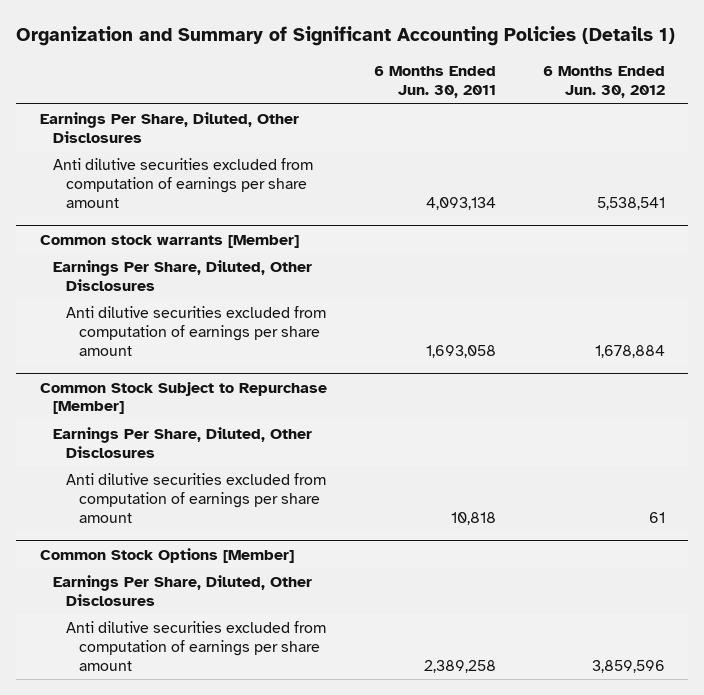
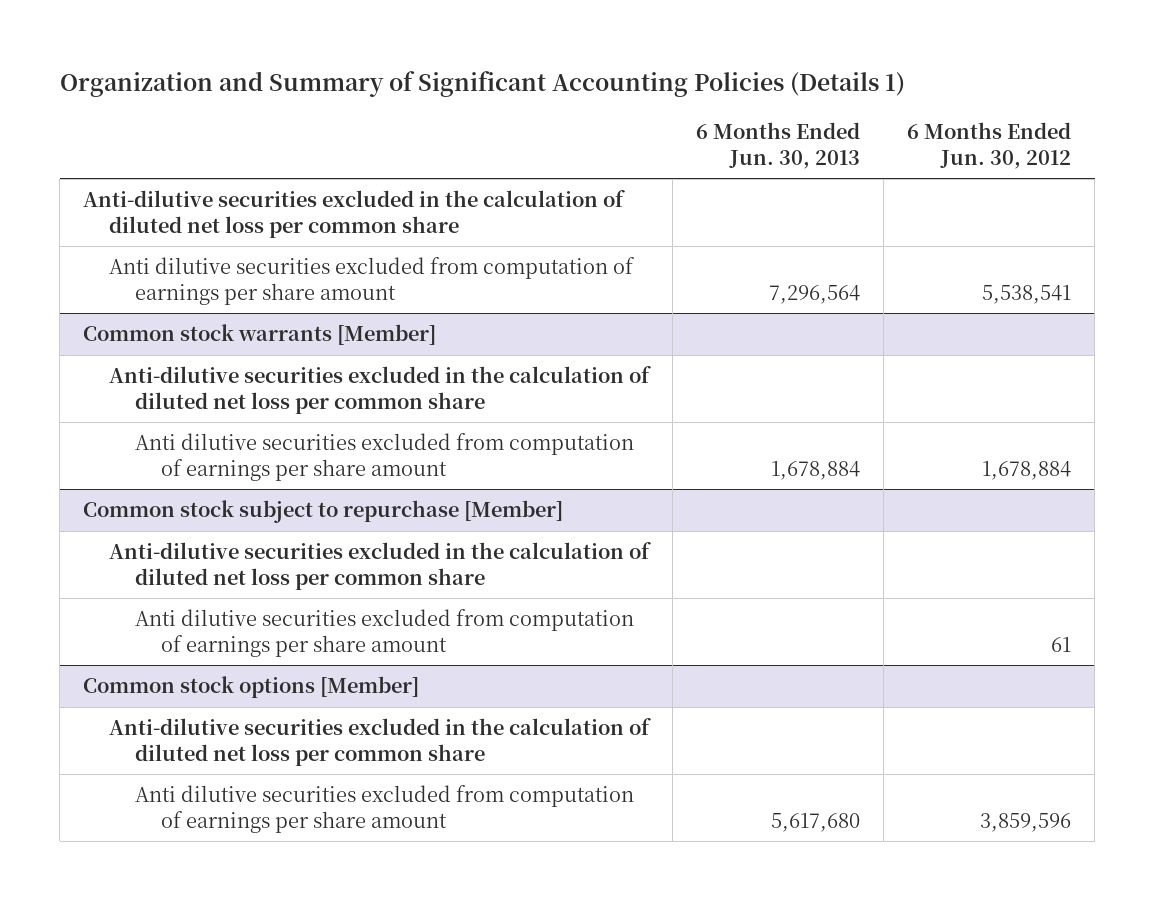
[373,66,496,99] 6 Months Ended Jun. 30, 2011 -> none
none -> [696,122,861,170] 6 Months Ended Jun. 30, 2013
[39,112,299,144] Earnings Per Share, Diluted, Other Disclosures -> [83,190,626,238] Anti-dilutive securities excluded in the calculation of diluted net loss per common share
[52,260,312,292] Earnings Per Share, Diluted, Other Disclosures -> [109,366,652,414] Anti-dilutive securities excluded in the calculation of diluted net loss per common share
[39,381,327,415] Common Stock Subject to Repurchase [Member] -> [83,500,564,524] Common stock subject to repurchase [Member]
[52,427,312,459] Earnings Per Share, Diluted, Other Disclosures -> [109,542,652,590] Anti-dilutive securities excluded in the calculation of diluted net loss per common share
[39,547,294,563] Common Stock Options [Member] -> [83,676,420,699] Common stock options [Member]
[52,575,312,607] Earnings Per Share, Diluted, Other Disclosures -> [109,718,652,766] Anti-dilutive securities excluded in the calculation of diluted net loss per common share

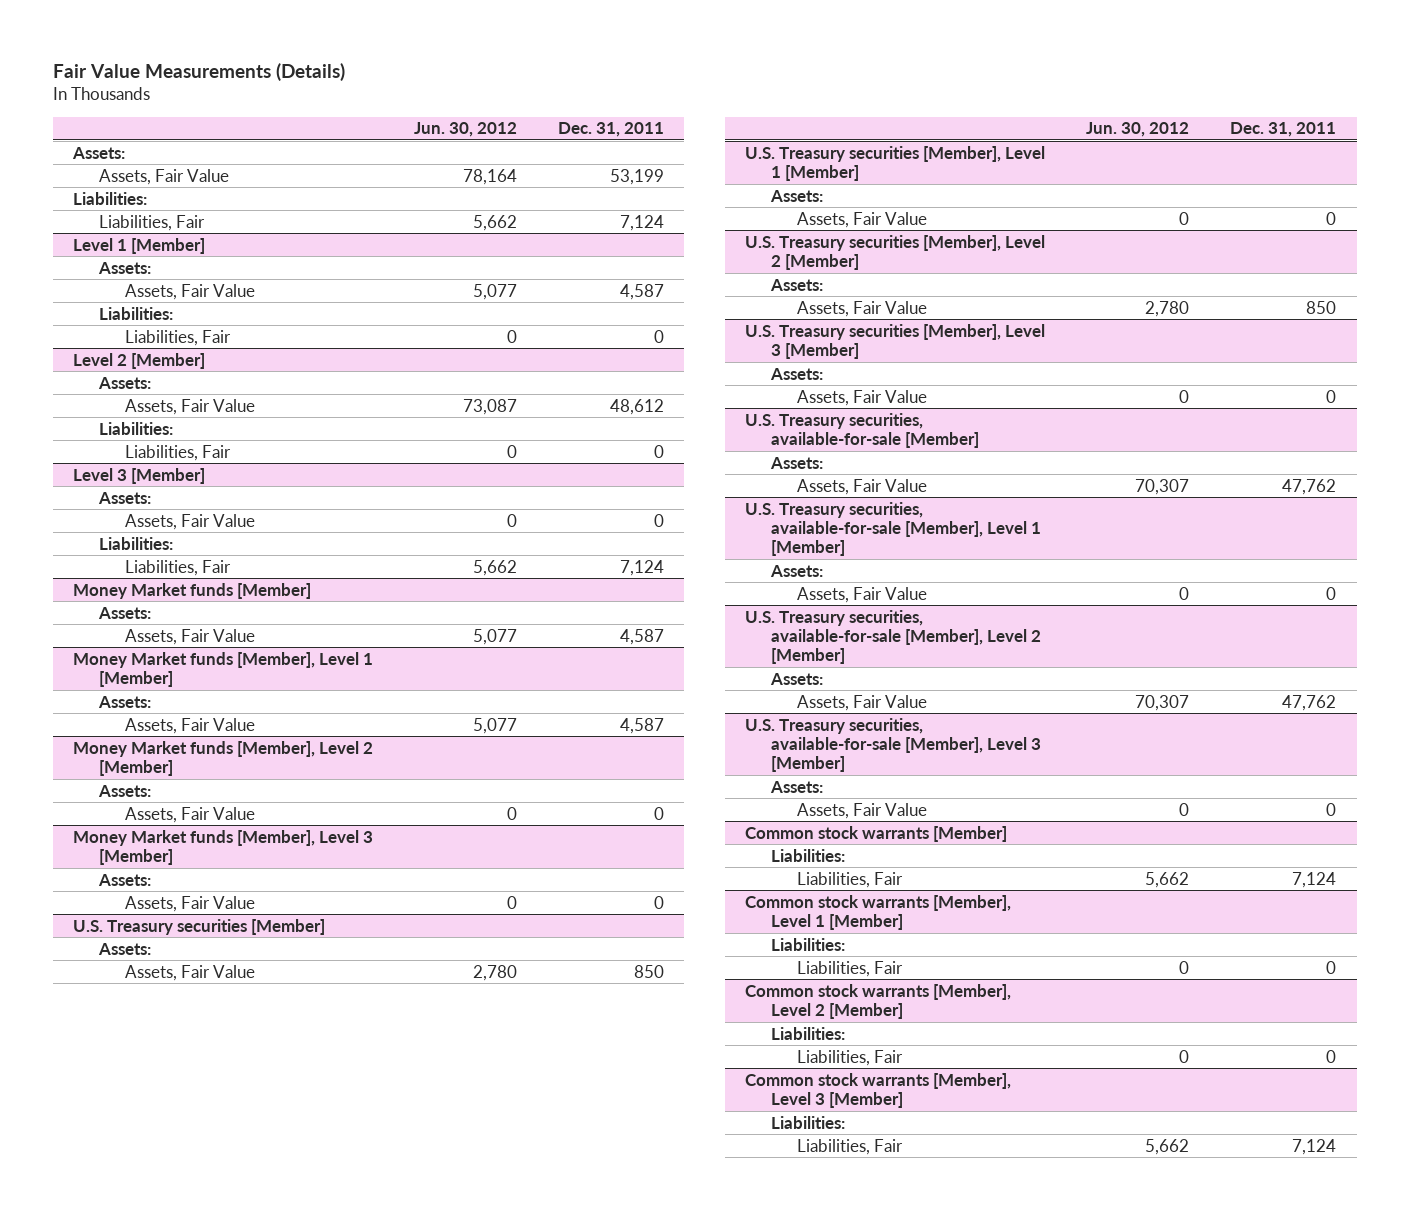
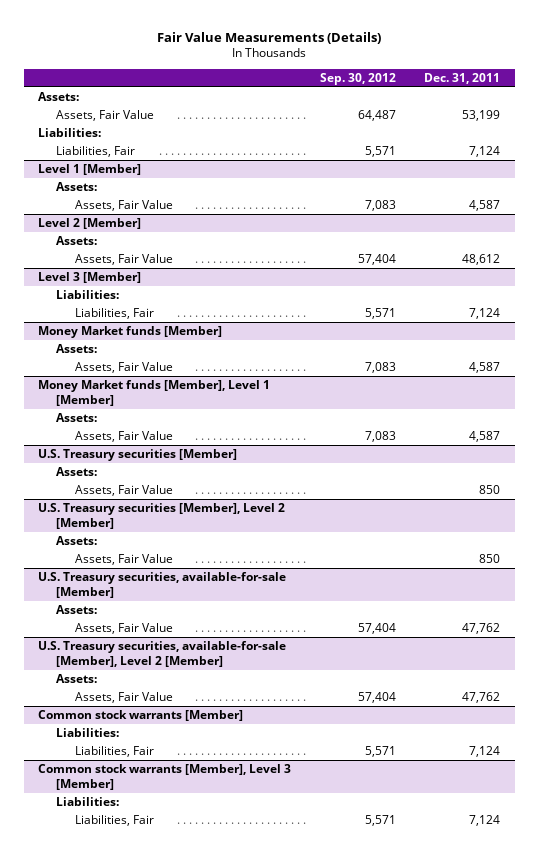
[413,122,517,138] Jun. 30, 2012 -> none
none -> [319,72,396,85] Sep. 30, 2012
[98,306,173,320] Liabilities: -> none
[124,329,231,346] Liabilities, Fair -> none
[98,421,173,435] Liabilities: -> none
[124,444,231,461] Liabilities, Fair -> none
[97,491,151,504] Assets: -> none
[124,513,255,530] Assets, Fair Value -> none
[72,740,373,776] Money Market funds [Member], Level 2 [Member] -> none
[97,784,151,797] Assets: -> none
[124,806,255,823] Assets, Fair Value -> none
[72,829,373,865] Money Market funds [Member], Level 3 [Member] -> none
[97,873,151,886] Assets: -> none
[124,895,255,912] Assets, Fair Value -> none
[745,145,1046,181] U.S. Treasury securities [Member], Level 1 [Member] -> none
[770,189,824,202] Assets: -> none
[797,211,928,228] Assets, Fair Value -> none
[745,323,1046,359] U.S. Treasury securities [Member], Level 3 [Member] -> none
[770,367,824,380] Assets: -> none
[797,389,928,406] Assets, Fair Value -> none
[745,501,1042,557] U.S. Treasury securities, available-for-sale [Member], Level 1 [Member] -> none
[770,564,824,577] Assets: -> none
[797,586,928,603] Assets, Fair Value -> none
[745,717,1042,773] U.S. Treasury securities, available-for-sale [Member], Level 3 [Member] -> none
[770,780,824,793] Assets: -> none
[797,802,928,819] Assets, Fair Value -> none
[745,894,1012,930] Common stock warrants [Member], Level 1 [Member] -> none
[771,937,846,951] Liabilities: -> none
[797,960,904,977] Liabilities, Fair -> none
[745,983,1012,1019] Common stock warrants [Member], Level 2 [Member] -> none
[771,1026,846,1040] Liabilities: -> none
[797,1049,904,1066] Liabilities, Fair -> none

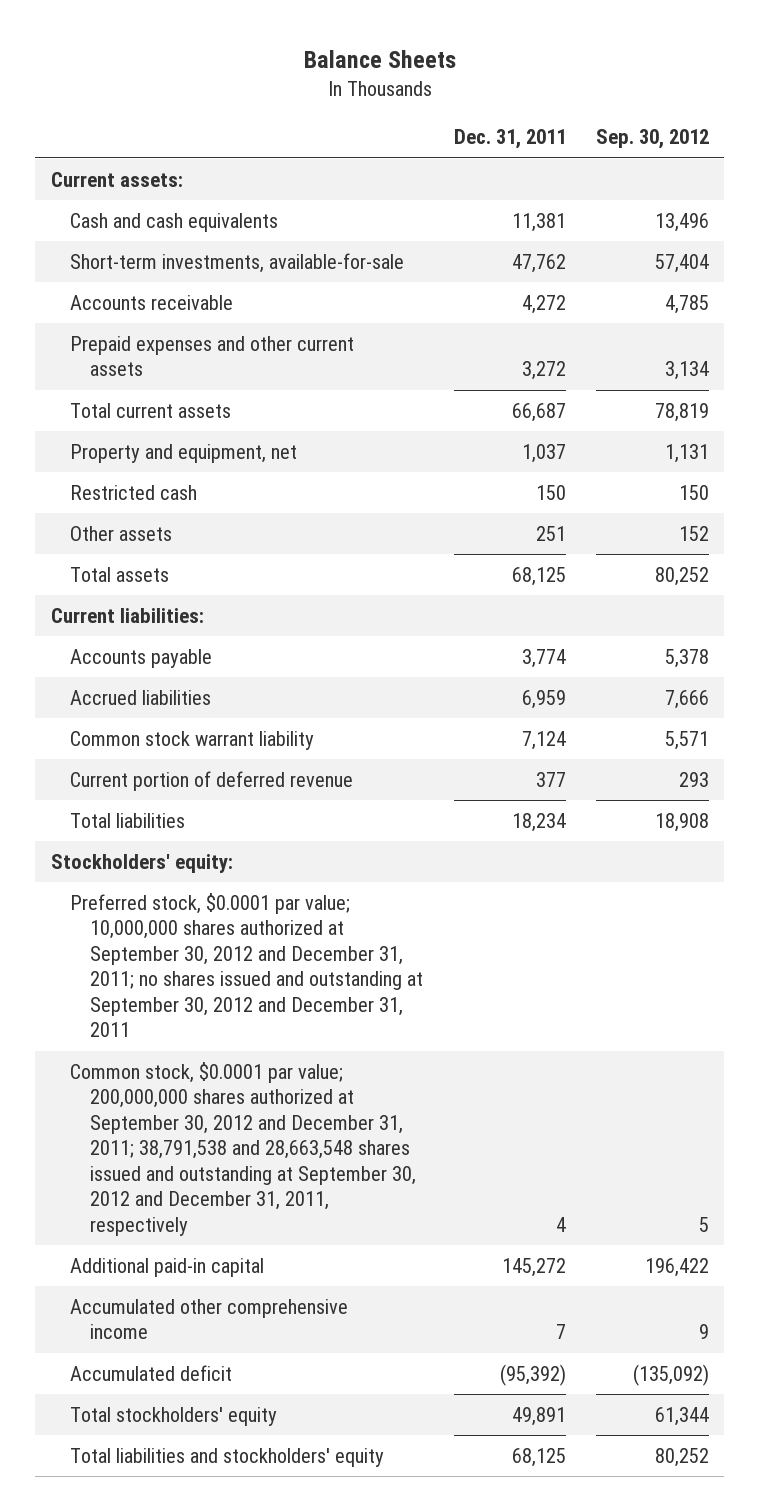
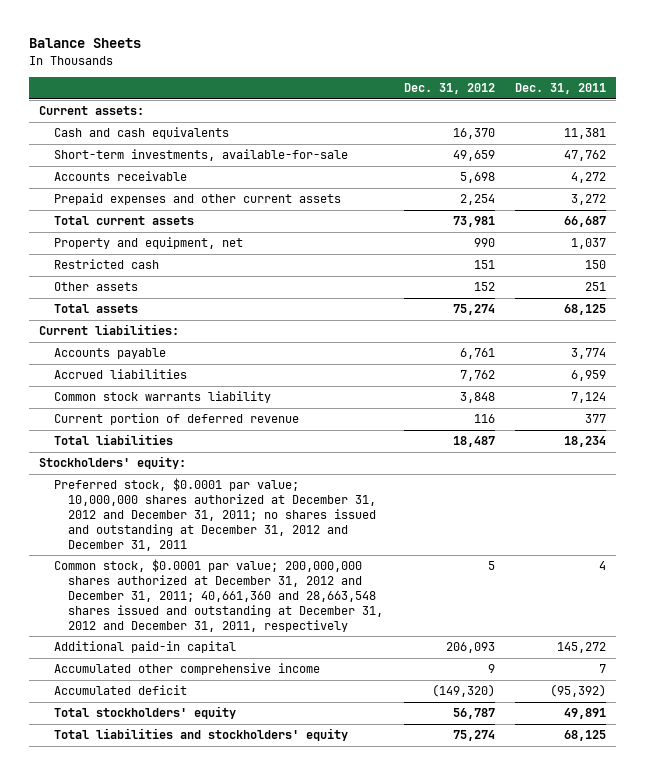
[596,129,710,150] Sep. 30, 2012 -> none
none -> [403,83,495,95] Dec. 31, 2012
[70,730,315,750] Common stock warrant liability -> [53,391,271,404] Common stock warrants liability
[70,892,424,1038] Preferred stock, $0.0001 par value; 10,000,000 shares authorized at September 30, 2012 and December 31, 2011; no shares issued and outstanding at September 30, 2012 and December 31, 2011 -> [53,478,377,551] Preferred stock, $0.0001 par value; 10,000,000 shares authorized at December 31, 2012 and December 31, 2011; no shares issued and outstanding at December 31, 2012 and December 31, 2011
[70,1061,417,1236] Common stock, $0.0001 par value; 200,000,000 shares authorized at September 30, 2012 and December 31, 2011; 38,791,538 and 28,663,548 shares issued and outstanding at September 30, 2012 and December 31, 2011, respectively -> [53,559,384,632] Common stock, $0.0001 par value; 200,000,000 shares authorized at December 31, 2012 and December 31, 2011; 40,661,360 and 28,663,548 shares issued and outstanding at December 31, 2012 and December 31, 2011, respectively

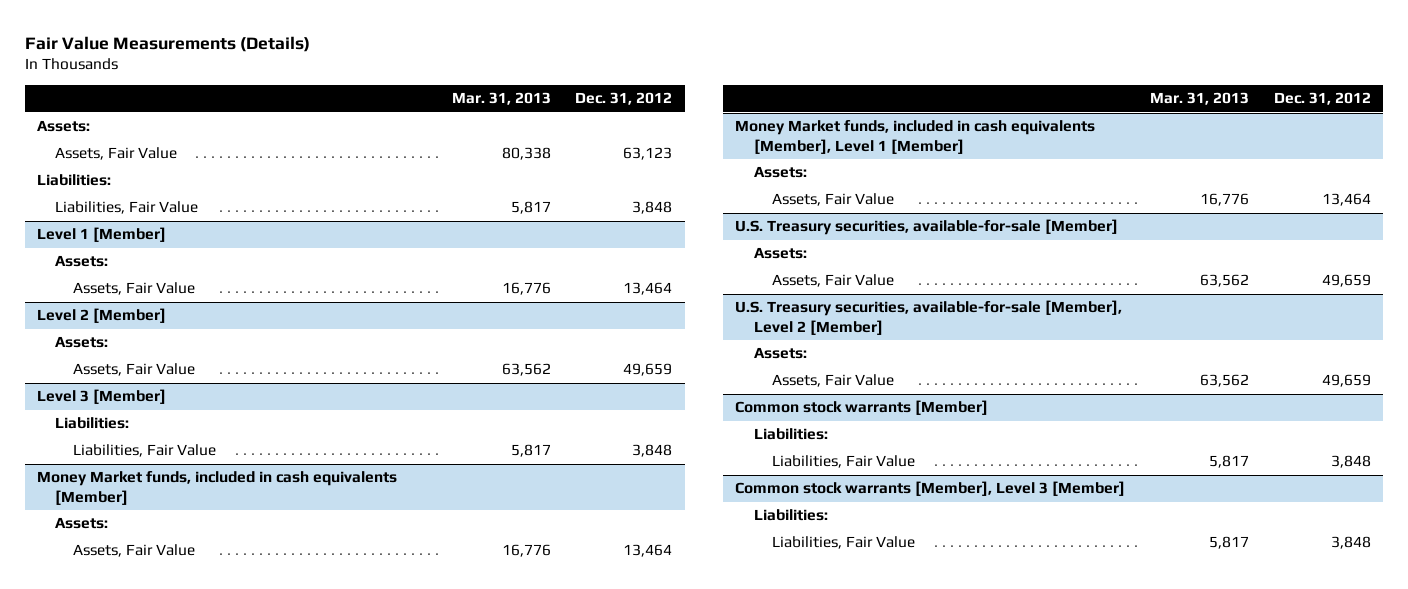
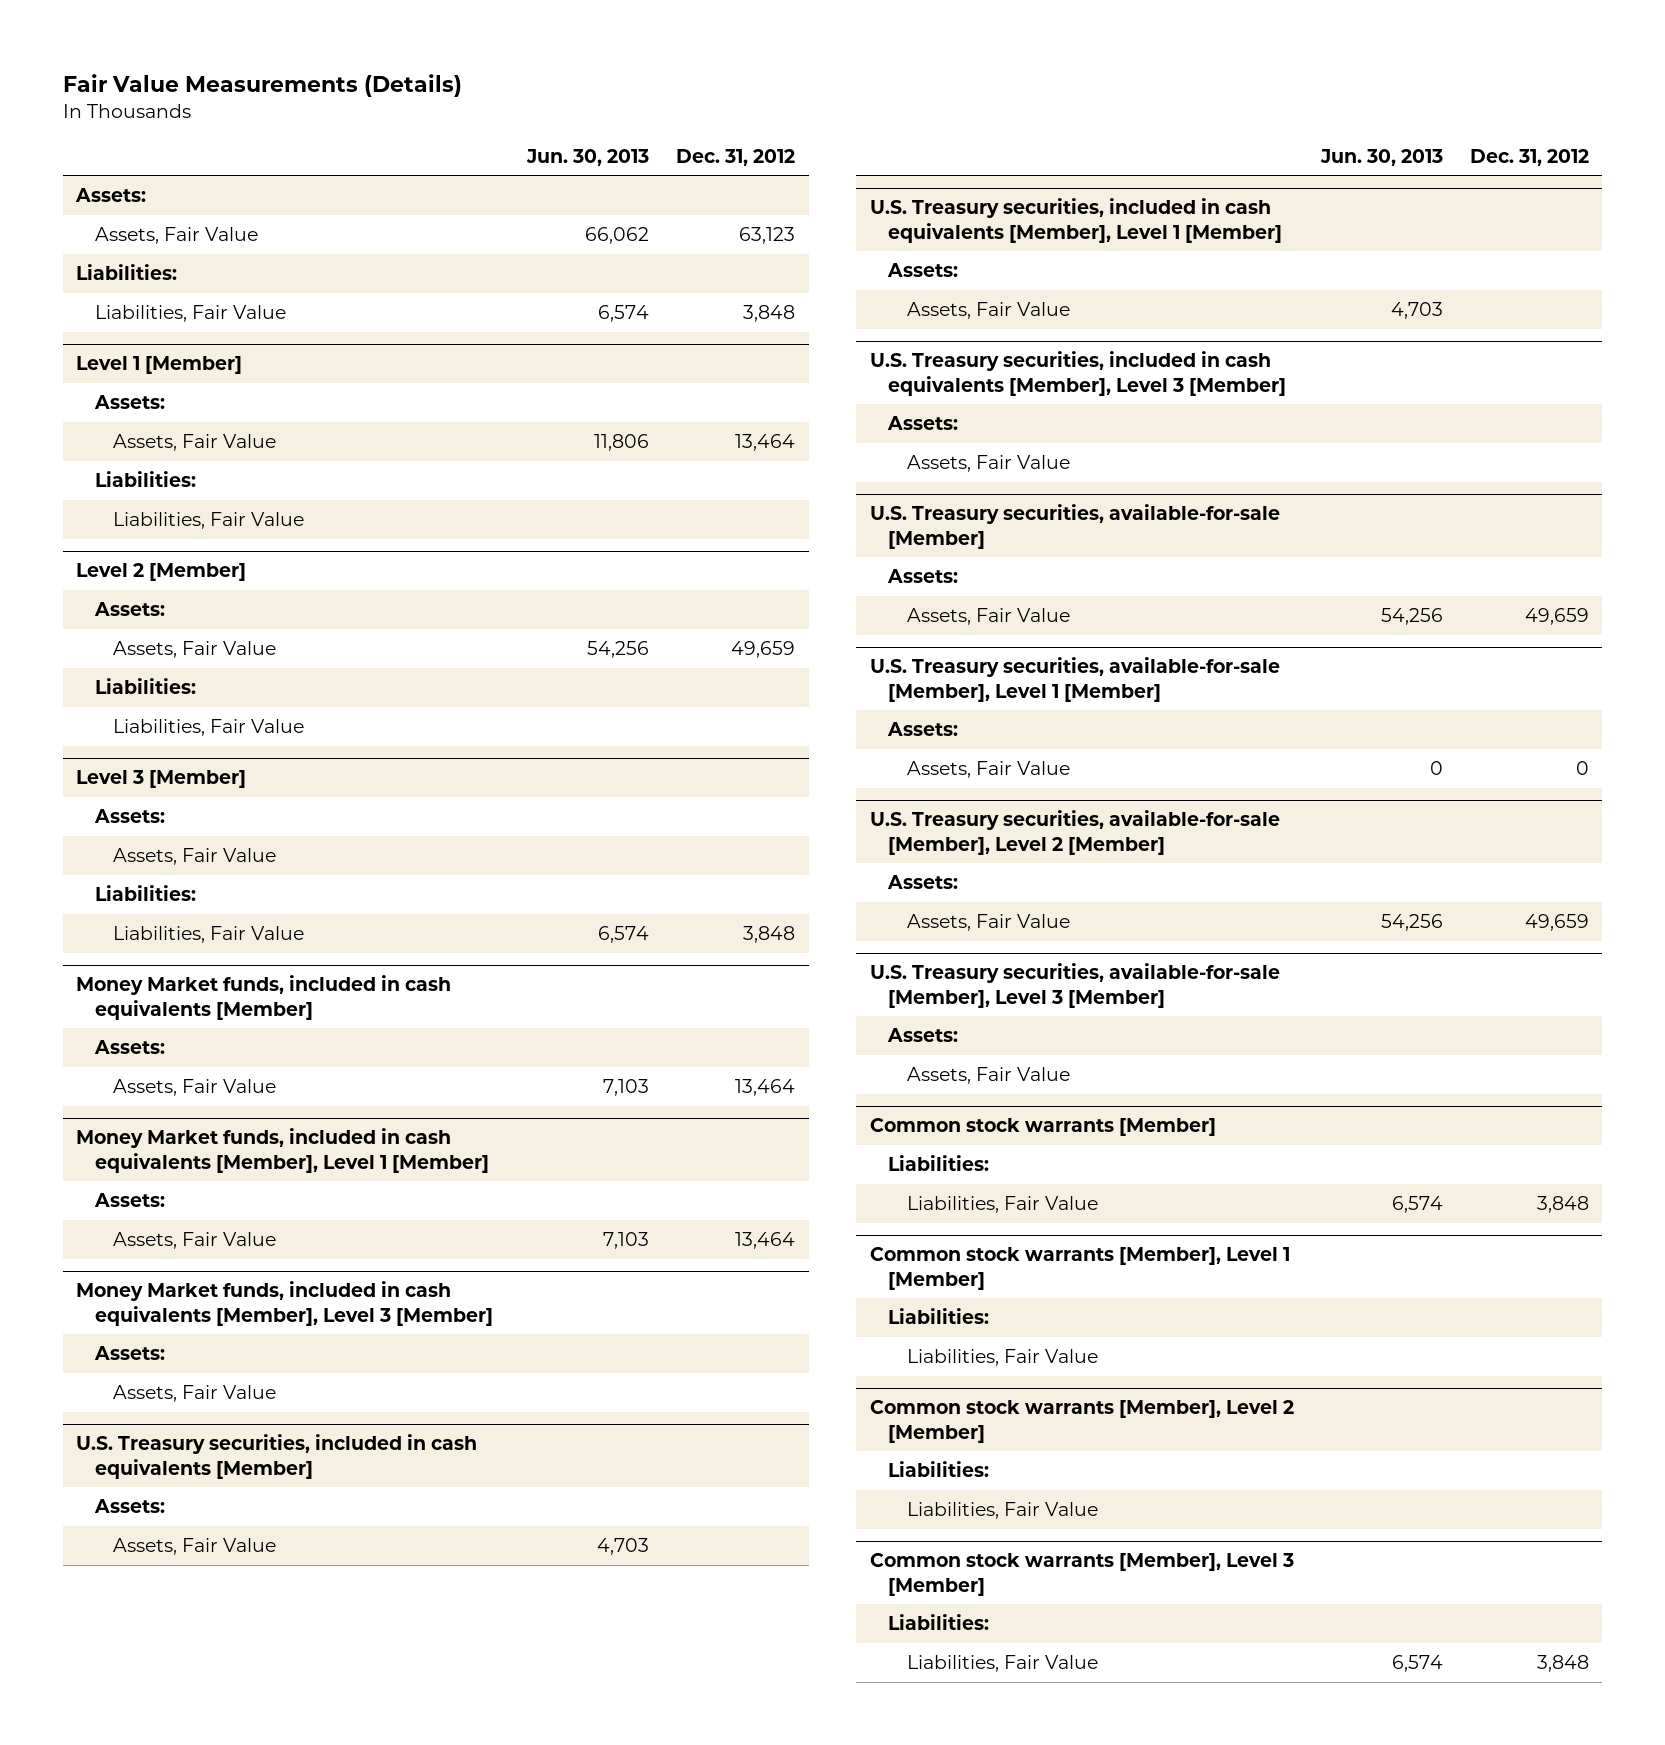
[451,92,551,106] Mar. 31, 2013 -> none
none -> [526,148,650,166] Jun. 30, 2013
none -> [94,470,196,487] Liabilities:
none -> [113,511,305,529] Liabilities, Fair Value
none -> [94,677,196,694] Liabilities:
none -> [113,718,305,736] Liabilities, Fair Value
none -> [93,808,165,823] Assets:
none -> [113,847,277,865] Assets, Fair Value
none -> [76,1281,493,1326] Money Market funds, included in cash equivalents [Member], Level 3 [Member]
none -> [93,1345,165,1360] Assets:
none -> [113,1384,277,1402] Assets, Fair Value
none -> [76,1434,478,1479] U.S. Treasury securities, included in cash equivalents [Member]
none -> [93,1498,165,1513] Assets:
none -> [113,1537,277,1555] Assets, Fair Value
none -> [869,198,1283,243] U.S. Treasury securities, included in cash equivalents [Member], Level 1 [Member]
none -> [887,262,959,277] Assets:
none -> [907,301,1071,319] Assets, Fair Value
none -> [869,351,1287,396] U.S. Treasury securities, included in cash equivalents [Member], Level 3 [Member]
none -> [887,415,959,430] Assets:
none -> [907,454,1071,472] Assets, Fair Value
none -> [869,657,1280,702] U.S. Treasury securities, available-for-sale [Member], Level 1 [Member]
none -> [887,721,959,736] Assets:
none -> [907,760,1071,778] Assets, Fair Value
none -> [869,963,1280,1008] U.S. Treasury securities, available-for-sale [Member], Level 3 [Member]
none -> [887,1027,959,1042] Assets:
none -> [907,1066,1071,1084] Assets, Fair Value
none -> [869,1247,1290,1290] Common stock warrants [Member], Level 1 [Member]
none -> [888,1307,990,1324] Liabilities:
none -> [907,1348,1099,1366] Liabilities, Fair Value
none -> [869,1400,1294,1443] Common stock warrants [Member], Level 2 [Member]
none -> [888,1460,990,1477] Liabilities:
none -> [907,1501,1099,1519] Liabilities, Fair Value

